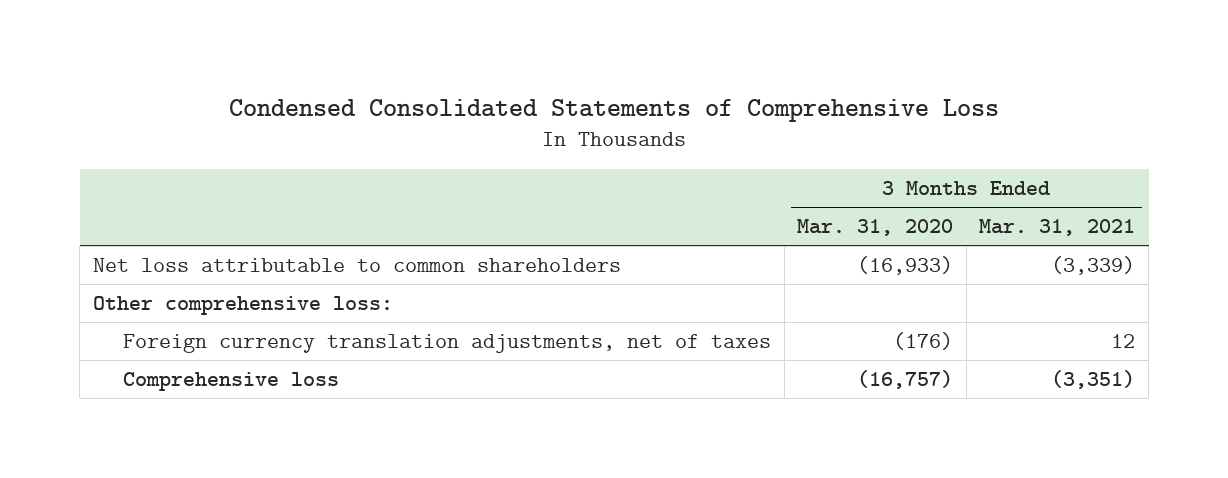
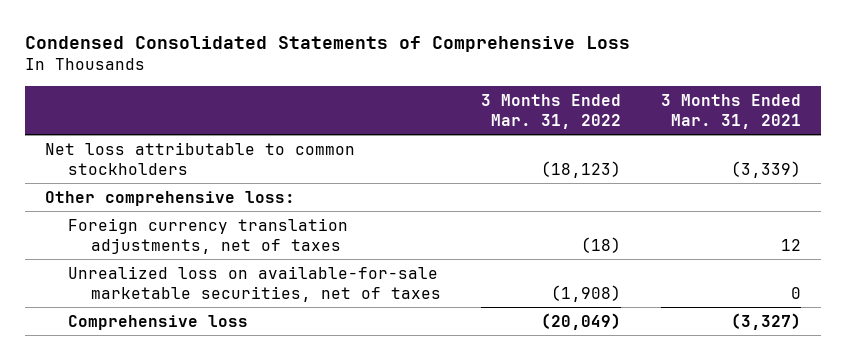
[797,219,954,237] Mar. 31, 2020 -> none
none -> [480,93,621,129] 3 Months Ended Mar. 31, 2022
[93,257,622,272] Net loss attributable to common shareholders -> [44,141,355,175] Net loss attributable to common stockholders
none -> [67,265,441,302] Unrealized loss on available-for-sale marketable securities, net of taxes
[1051,369,1136,389] (3,351) -> [731,312,802,330] (3,327)

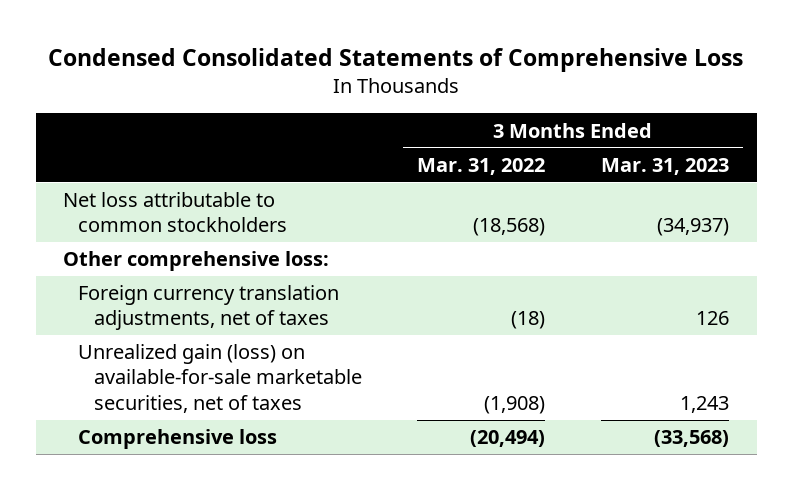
[661,93,802,129] 3 Months Ended Mar. 31, 2021 -> none
none -> [600,157,729,175] Mar. 31, 2023
[540,160,621,178] (18,123) -> [473,218,546,237] (18,568)
[67,265,441,302] Unrealized loss on available-for-sale marketable securities, net of taxes -> [78,344,362,413] Unrealized gain (loss) on available-for-sale marketable securities, net of taxes
[540,312,621,330] (20,049) -> [470,430,546,448] (20,494)

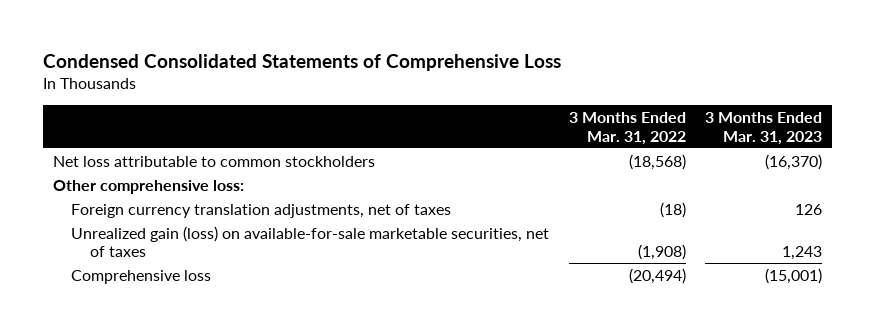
[656,218,729,237] (34,937) -> [765,153,823,170] (16,370)
[653,430,729,448] (33,568) -> [765,267,823,284] (15,001)

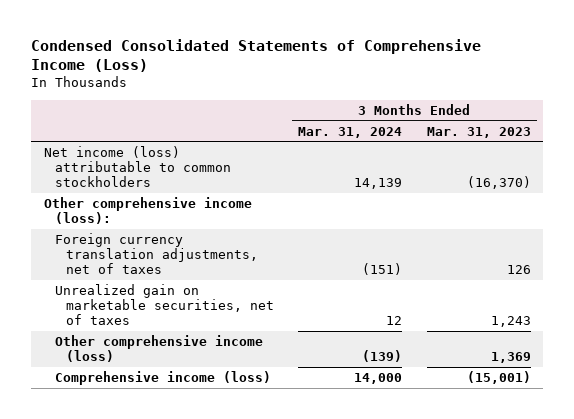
[42,53,561,71] Condensed Consolidated Statements of Comprehensive Loss -> [31,38,482,73] Condensed Consolidated Statements of Comprehensive Income (Loss)
[568,112,686,145] 3 Months Ended Mar. 31, 2022 -> none
none -> [298,126,403,138] Mar. 31, 2024
[52,155,375,167] Net loss attributable to common stockholders -> [43,145,231,188] Net income (loss) attributable to common stockholders
[52,179,244,194] Other comprehensive loss: -> [43,196,252,225] Other comprehensive income (loss):
[71,225,550,258] Unrealized gain (loss) on available-for-sale marketable securities, net of taxes -> [54,283,274,326] Unrealized gain on marketable securities, net of taxes
none -> [54,334,263,363] Other comprehensive income (loss)
[71,269,212,284] Comprehensive loss -> [54,370,271,385] Comprehensive income (loss)

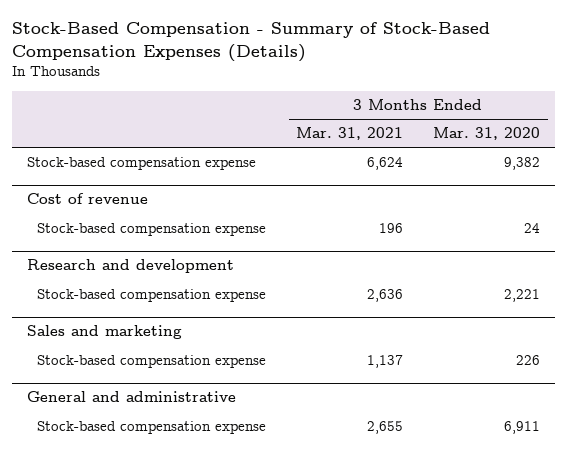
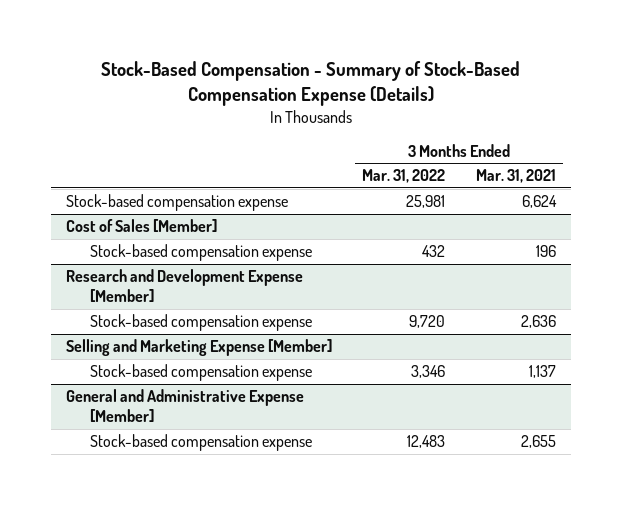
[11,22,490,62] Stock-Based Compensation - Summary of Stock-Based Compensation Expenses (Details) -> [100,60,520,106] Stock-Based Compensation - Summary of Stock-Based Compensation Expense (Details)
[433,127,541,141] Mar. 31, 2020 -> none
none -> [362,169,446,184] Mar. 31, 2022
[26,193,148,205] Cost of revenue -> [65,219,217,233] Cost of Sales [Member]
[26,259,234,274] Research and development -> [65,269,303,303] Research and Development Expense [Member]
[26,325,182,340] Sales and marketing -> [65,339,332,357] Selling and Marketing Expense [Member]
[26,391,236,403] General and administrative -> [65,389,304,423] General and Administrative Expense [Member]

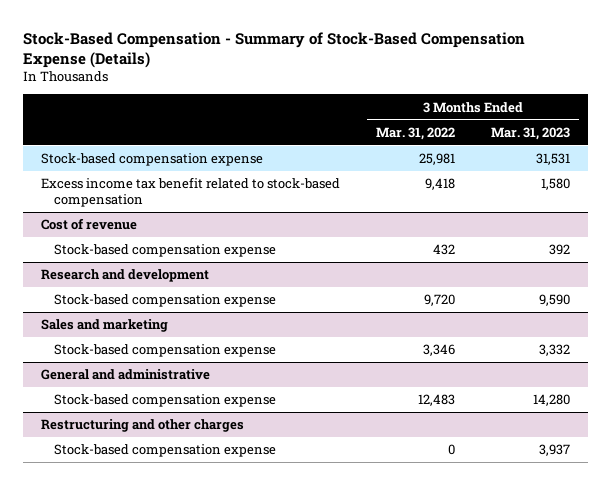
[475,169,556,184] Mar. 31, 2021 -> none
none -> [490,126,570,140] Mar. 31, 2023
none -> [41,177,341,207] Excess income tax benefit related to stock-based compensation
[65,219,217,233] Cost of Sales [Member] -> [41,218,138,231] Cost of revenue
[65,269,303,303] Research and Development Expense [Member] -> [41,269,210,283] Research and development
[65,339,332,357] Selling and Marketing Expense [Member] -> [41,319,169,333] Sales and marketing
[65,389,304,423] General and Administrative Expense [Member] -> [41,369,211,381] General and administrative
none -> [41,419,245,433] Restructuring and other charges
none -> [53,444,276,458] Stock-based compensation expense

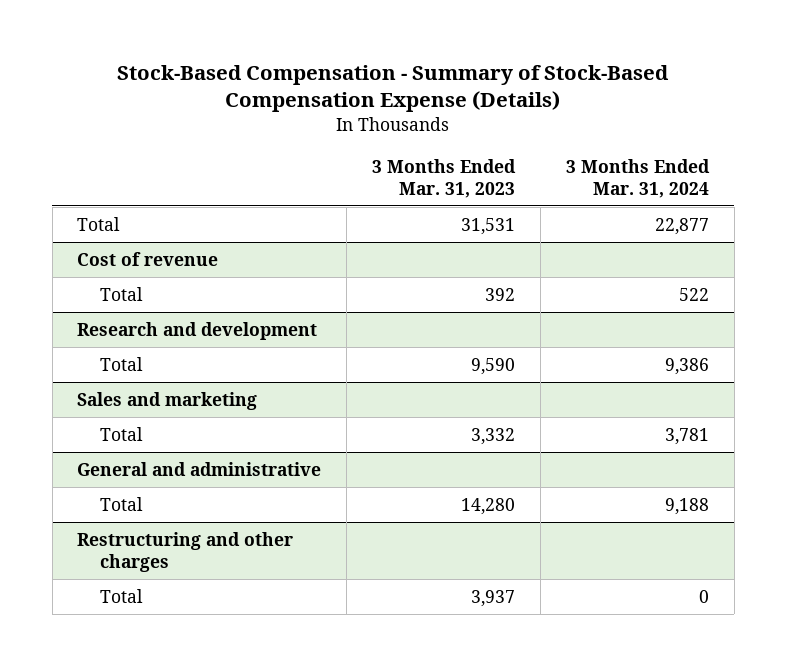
[376,126,456,140] Mar. 31, 2022 -> none
none -> [565,158,710,198] 3 Months Ended Mar. 31, 2024
[41,177,341,207] Excess income tax benefit related to stock-based compensation -> none
[41,153,264,167] Stock-based compensation expense -> [77,216,121,231] Total
[53,244,276,258] Stock-based compensation expense -> [100,286,144,301] Total
[53,294,276,308] Stock-based compensation expense -> [100,356,144,371] Total
[53,344,276,358] Stock-based compensation expense -> [100,426,144,441] Total
[53,394,276,408] Stock-based compensation expense -> [100,496,144,511] Total
[53,444,276,458] Stock-based compensation expense -> [100,588,144,603] Total

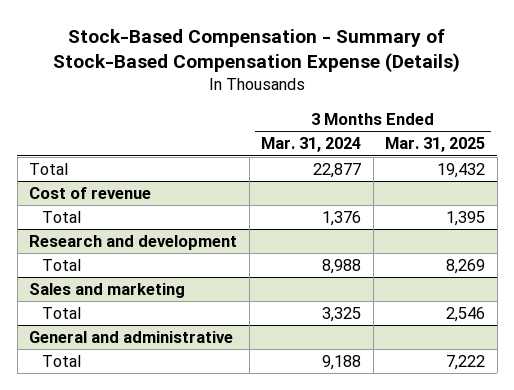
[372,158,517,198] 3 Months Ended Mar. 31, 2023 -> none
none -> [385,137,486,153] Mar. 31, 2025
[678,287,709,301] 522 -> [322,211,362,227] 1,376
[664,357,709,375] 9,386 -> [322,259,362,275] 8,988
[664,427,709,445] 3,781 -> [322,307,362,323] 3,325
[77,531,294,572] Restructuring and other charges -> none
[100,588,144,603] Total -> none

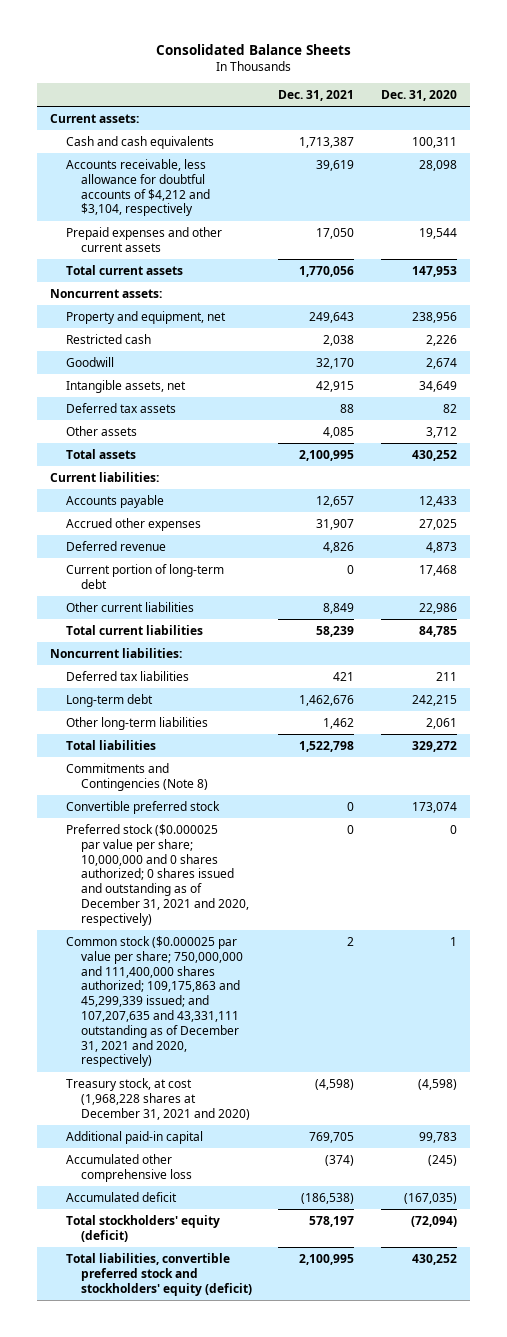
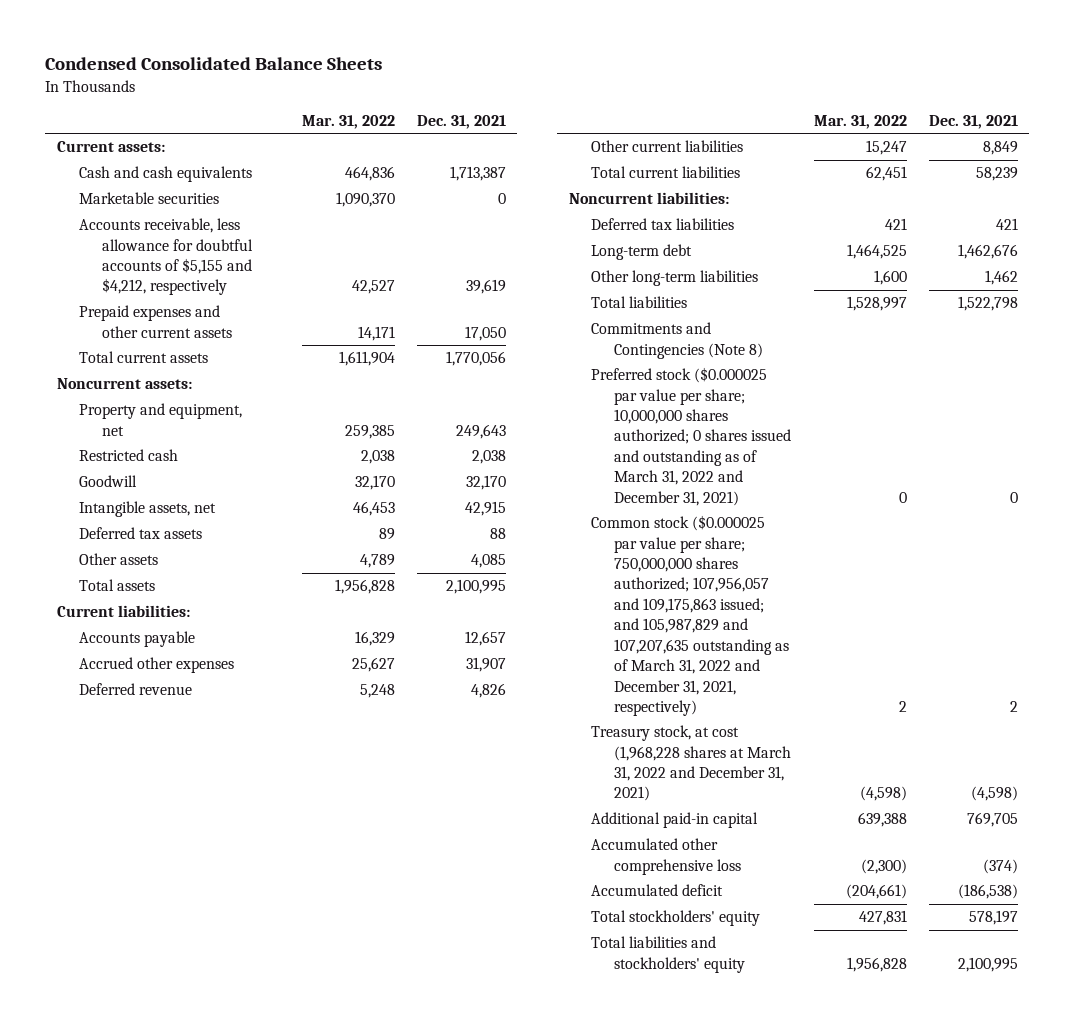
[155,44,351,56] Consolidated Balance Sheets -> [45,57,383,71] Condensed Consolidated Balance Sheets
[380,90,457,102] Dec. 31, 2020 -> none
none -> [301,115,395,130] Mar. 31, 2022
none -> [79,192,220,205] Marketable securities
[65,158,210,217] Accounts receivable, less allowance for doubtful accounts of $4,212 and $3,104, respectively -> [79,218,254,296] Accounts receivable, less allowance for doubtful accounts of $5,155 and $4,212, respectively
[65,563,224,589] Current portion of long-term debt -> none
[65,800,220,814] Convertible preferred stock -> none
[65,823,249,926] Preferred stock ($0.000025 par value per share; 10,000,000 and 0 shares authorized; 0 shares issued and outstanding as of December 31, 2021 and 2020, respectively) -> [591,367,792,506] Preferred stock ($0.000025 par value per share; 10,000,000 shares authorized; 0 shares issued and outstanding as of March 31, 2022 and December 31, 2021)
[65,935,243,1068] Common stock ($0.000025 par value per share; 750,000,000 and 111,400,000 shares authorized; 109,175,863 and 45,299,339 issued; and 107,207,635 and 43,331,111 outstanding as of December 31, 2021 and 2020, respectively) -> [591,515,790,716] Common stock ($0.000025 par value per share; 750,000,000 shares authorized; 107,956,057 and 109,175,863 issued; and 105,987,829 and 107,207,635 outstanding as of March 31, 2022 and December 31, 2021, respectively)
[65,1077,250,1120] Treasury stock, at cost (1,968,228 shares at December 31, 2021 and 2020) -> [591,725,792,802] Treasury stock, at cost (1,968,228 shares at March 31, 2022 and December 31, 2021)
[65,1214,220,1242] Total stockholders' equity (deficit) -> [591,910,761,927] Total stockholders' equity
[65,1252,252,1296] Total liabilities, convertible preferred stock and stockholders' equity (deficit) -> [591,936,746,973] Total liabilities and stockholders' equity

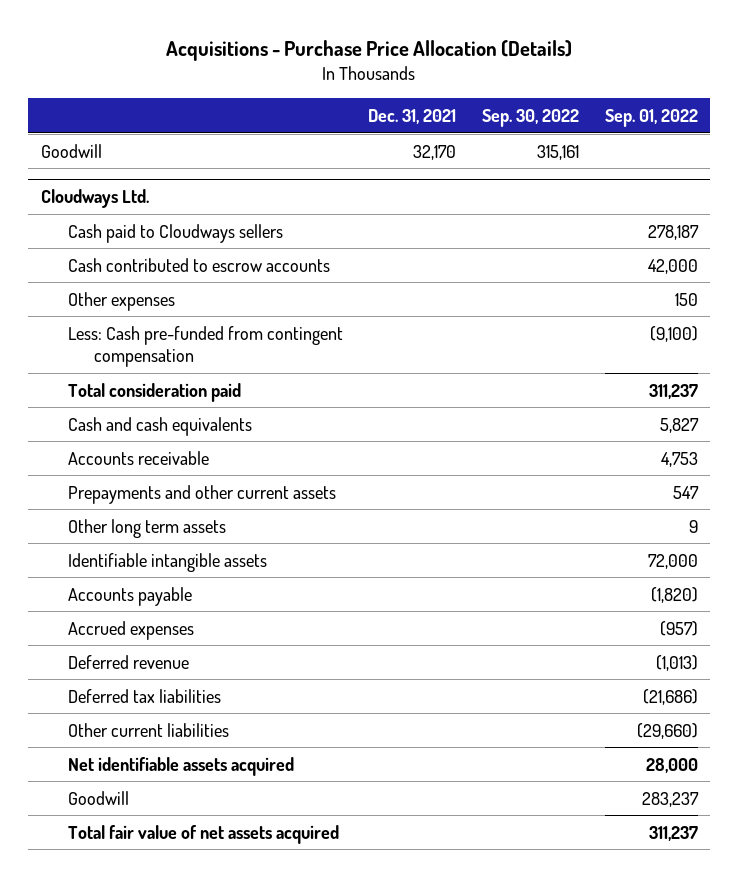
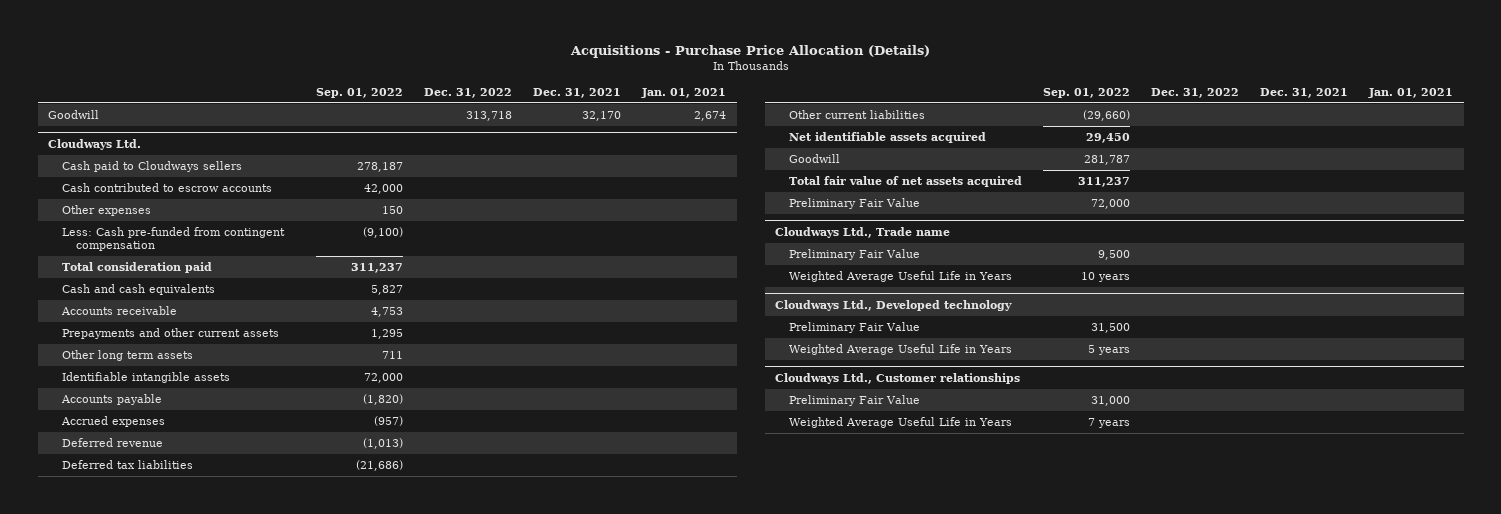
[481,109,579,128] Sep. 30, 2022 -> none
none -> [424,87,513,98] Dec. 31, 2022
none -> [641,87,727,98] Jan. 01, 2021
[672,485,699,499] 547 -> [371,329,404,340] 1,295
[688,519,698,533] 9 -> [382,351,404,360] 711
[645,757,698,773] 28,000 -> [1086,133,1131,144] 29,450
[641,791,699,807] 283,237 -> [1084,155,1131,166] 281,787
none -> [789,198,921,210] Preliminary Fair Value
none -> [775,226,951,238] Cloudways Ltd., Trade name
none -> [789,249,921,261] Preliminary Fair Value
none -> [789,271,1013,283] Weighted Average Useful Life in Years
none -> [775,299,1013,311] Cloudways Ltd., Developed technology
none -> [789,322,921,334] Preliminary Fair Value
none -> [789,344,1013,356] Weighted Average Useful Life in Years
none -> [775,372,1021,384] Cloudways Ltd., Customer relationships
none -> [789,395,921,407] Preliminary Fair Value
none -> [789,417,1013,429] Weighted Average Useful Life in Years

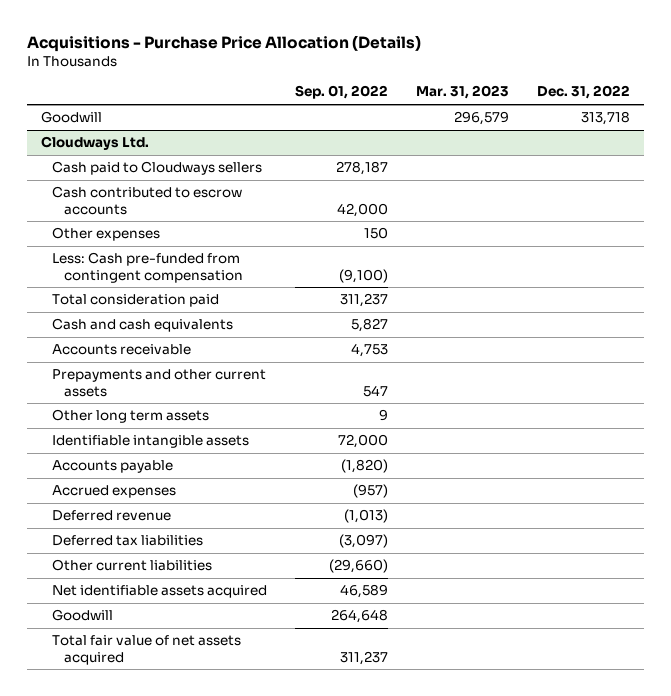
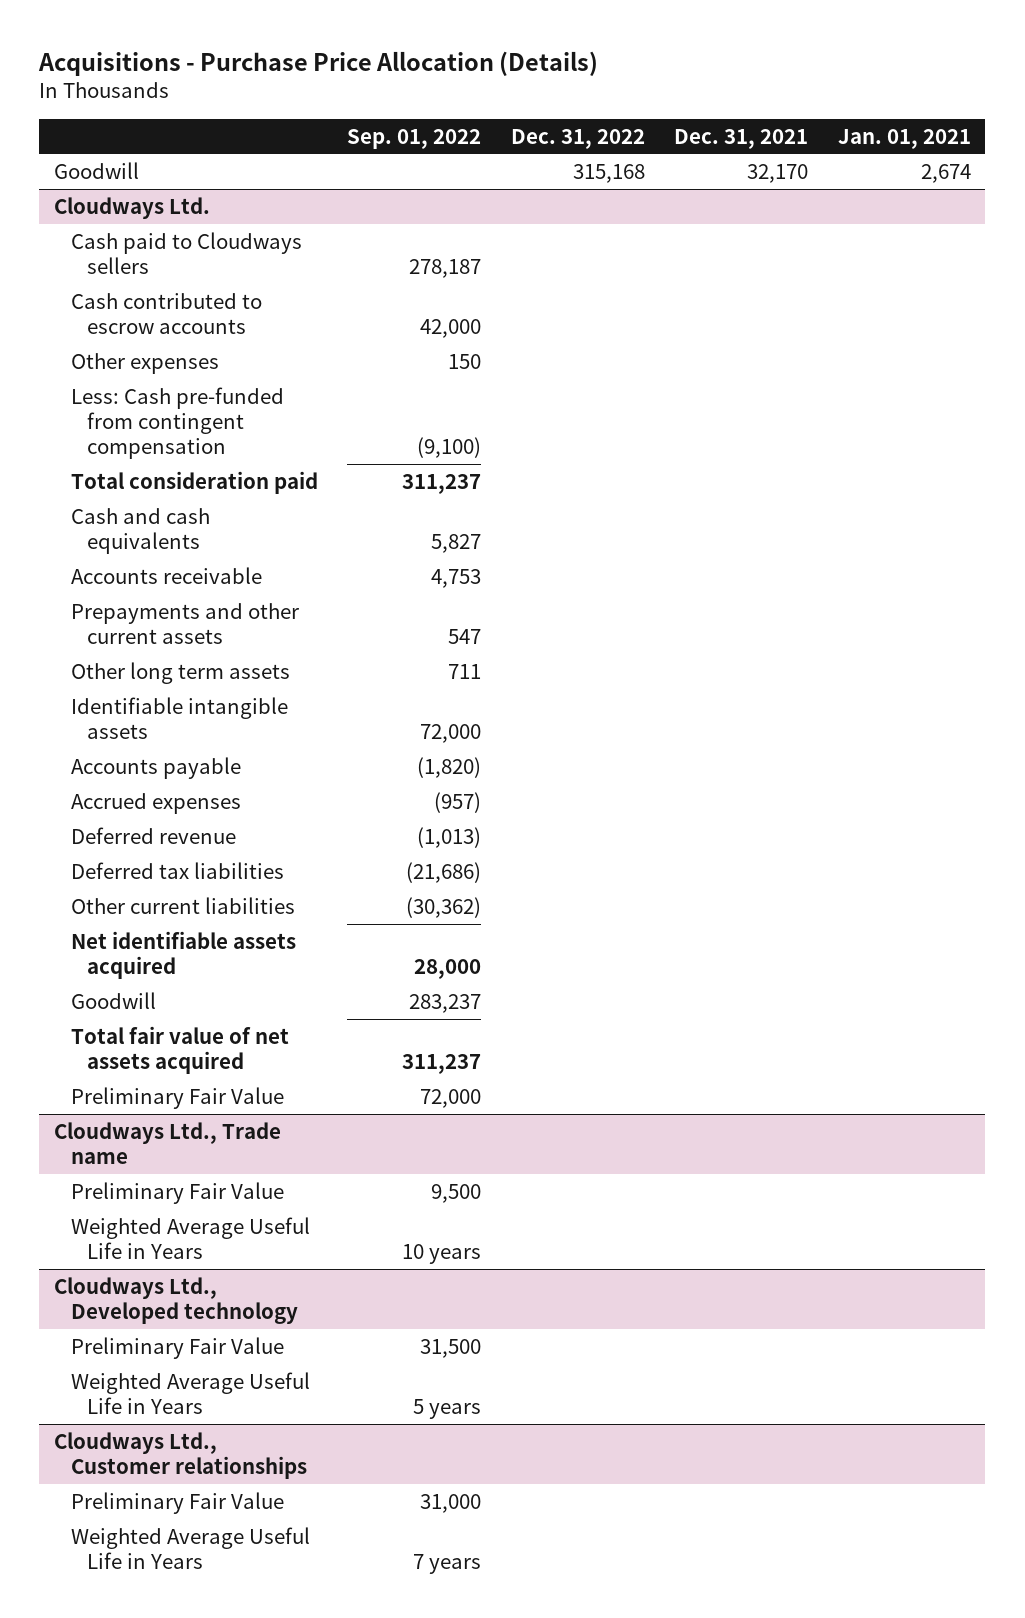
[415,85,509,100] Mar. 31, 2023 -> none
none -> [674,128,809,149] Dec. 31, 2021
none -> [837,128,971,149] Jan. 01, 2021
[580,111,630,126] 313,718 -> [572,163,645,183] 315,168
[379,409,389,422] 9 -> [448,663,482,679] 711
[339,534,389,549] (3,097) -> [406,861,482,883] (21,686)
[329,559,389,574] (29,660) -> [406,896,482,918] (30,362)
[340,584,389,599] 46,589 -> [414,958,482,979] 28,000
[331,609,389,624] 264,648 -> [409,993,482,1013] 283,237
none -> [70,1086,284,1109] Preliminary Fair Value
none -> [54,1121,282,1164] Cloudways Ltd., Trade name
none -> [70,1181,284,1204] Preliminary Fair Value
none -> [70,1216,310,1259] Weighted Average Useful Life in Years
none -> [54,1276,298,1324] Cloudways Ltd., Developed technology
none -> [70,1336,284,1359] Preliminary Fair Value
none -> [70,1371,310,1414] Weighted Average Useful Life in Years
none -> [54,1431,307,1479] Cloudways Ltd., Customer relationships
none -> [70,1491,284,1514] Preliminary Fair Value
none -> [70,1526,310,1569] Weighted Average Useful Life in Years

